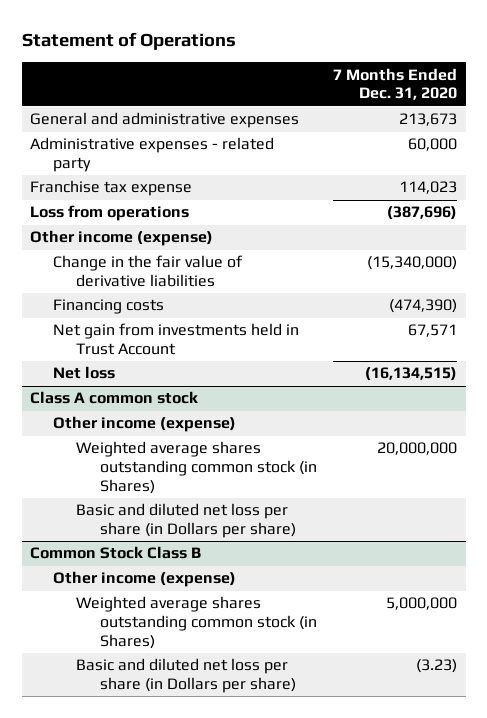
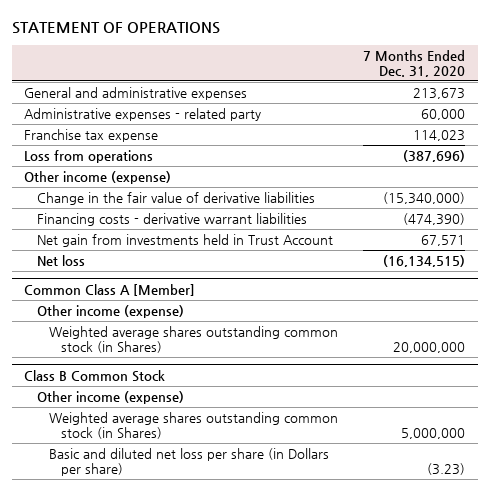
[21,32,236,51] Statement of Operations -> [11,21,220,34] STATEMENT OF OPERATIONS
[53,299,165,315] Financing costs -> [36,213,307,227] Financing costs - derivative warrant liabilities
[30,391,199,405] Class A common stock -> [24,283,196,296] Common Class A [Member]
[76,503,296,539] Basic and diluted net loss per share (in Dollars per share) -> none
[30,546,202,560] Common Stock Class B -> [24,369,166,382] Class B Common Stock

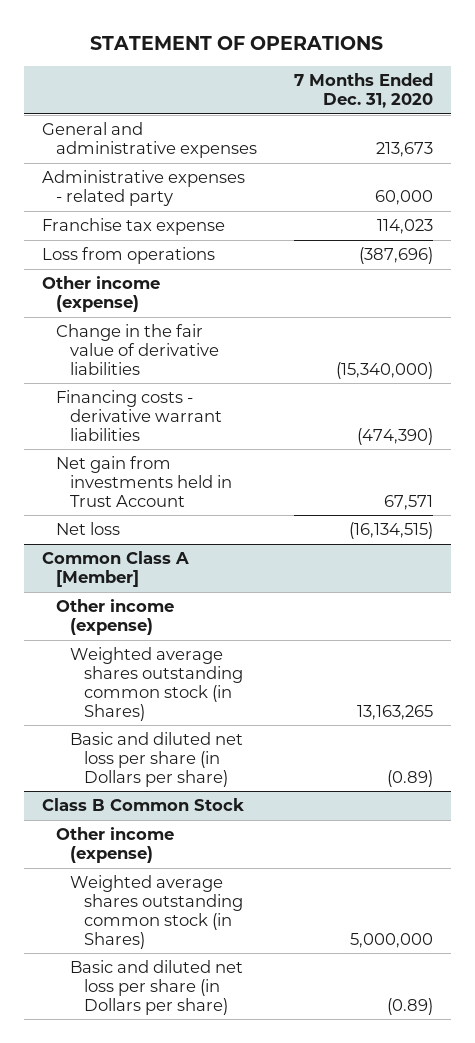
[393,342,466,354] 20,000,000 -> [356,704,433,720] 13,163,265
none -> [70,732,244,787] Basic and diluted net loss per share (in Dollars per share)
[427,463,466,476] (3.23) -> [386,997,433,1015] (0.89)

